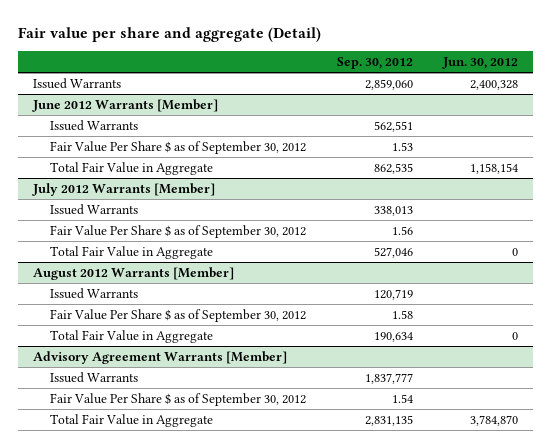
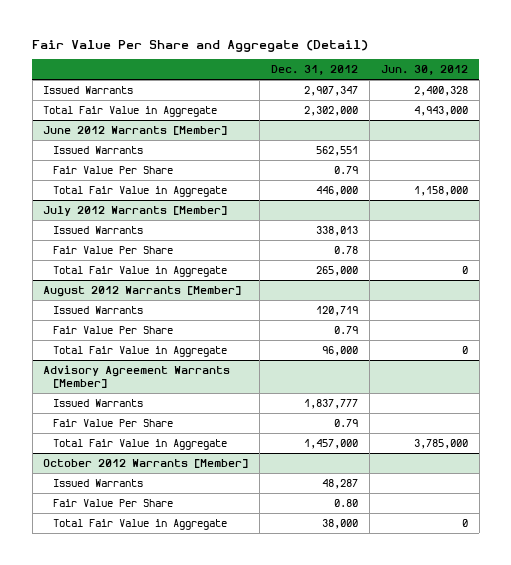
[17,27,321,43] Fair value per share and aggregate (Detail) -> [32,39,369,52] Fair Value Per Share and Aggregate (Detail)
[336,57,413,70] Sep. 30, 2012 -> none
none -> [271,65,359,76] Dec. 31, 2012
none -> [43,105,218,117] Total Fair Value in Aggregate
[50,140,307,154] Fair Value Per Share $ as of September 30, 2012 -> none
none -> [53,165,174,174] Fair Value Per Share
[469,162,518,174] 1,158,154 -> [413,185,468,196] 1,158,000
[50,224,307,238] Fair Value Per Share $ as of September 30, 2012 -> none
none -> [53,245,174,254] Fair Value Per Share
[50,308,307,322] Fair Value Per Share $ as of September 30, 2012 -> none
none -> [53,325,174,334] Fair Value Per Share
[50,392,307,406] Fair Value Per Share $ as of September 30, 2012 -> none
none -> [53,418,174,427] Fair Value Per Share
[469,414,518,426] 3,784,870 -> [413,438,468,449] 3,785,000
none -> [43,458,249,468] October 2012 Warrants [Member]
none -> [53,478,144,487] Issued Warrants
none -> [53,498,174,507] Fair Value Per Share
none -> [53,518,228,530] Total Fair Value in Aggregate

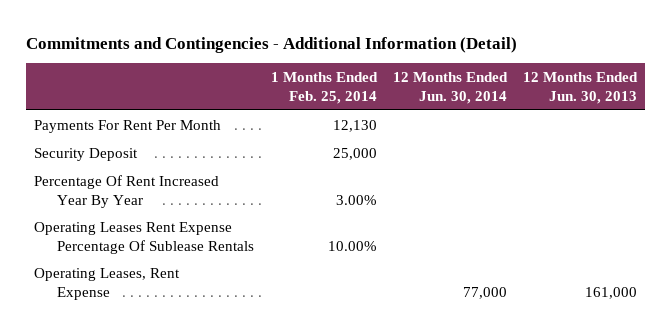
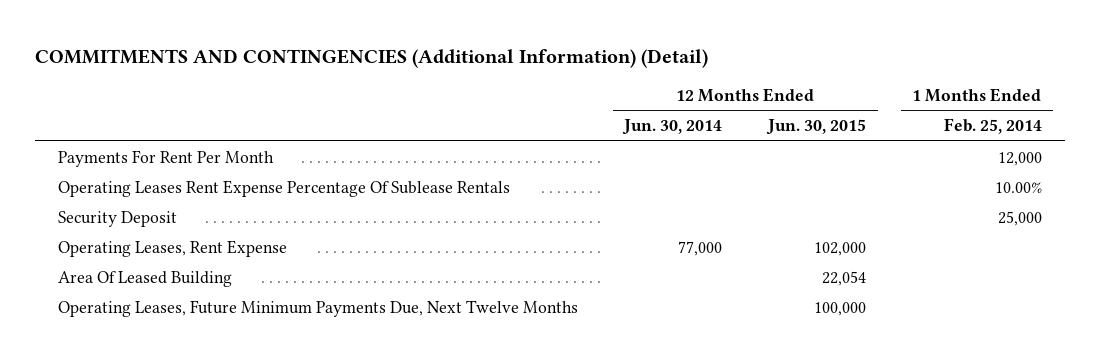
[25,36,517,53] Commitments and Contingencies - Additional Information (Detail) -> [35,48,709,68] COMMITMENTS AND CONTINGENCIES (Additional Information) (Detail)
[523,72,639,104] 12 Months Ended Jun. 30, 2013 -> none
none -> [766,119,867,136] Jun. 30, 2015
[33,174,219,208] Percentage Of Rent Increased Year By Year -> none
[332,119,377,132] 12,130 -> [997,151,1042,166] 12,000
[33,147,138,161] Security Deposit -> [58,210,178,227] Security Deposit
none -> [58,270,233,287] Area Of Leased Building
none -> [58,299,579,317] Operating Leases, Future Minimum Payments Due, Next Twelve Months

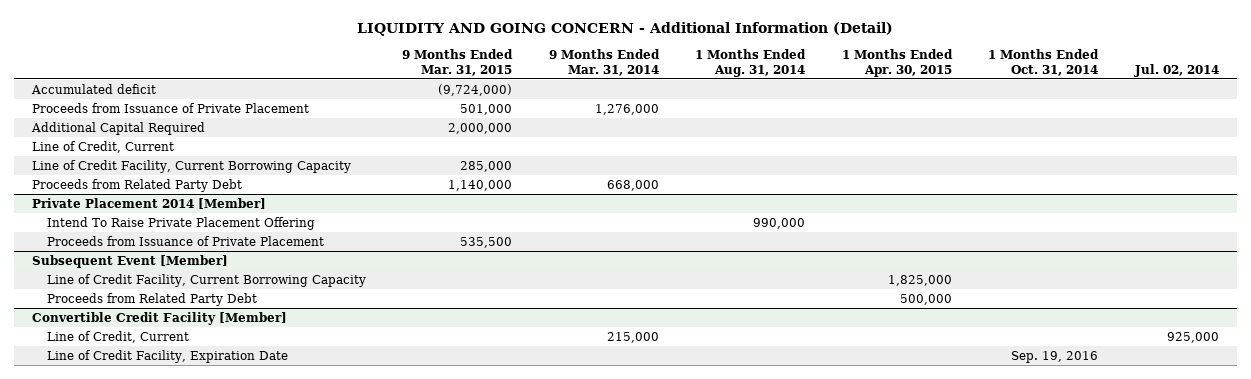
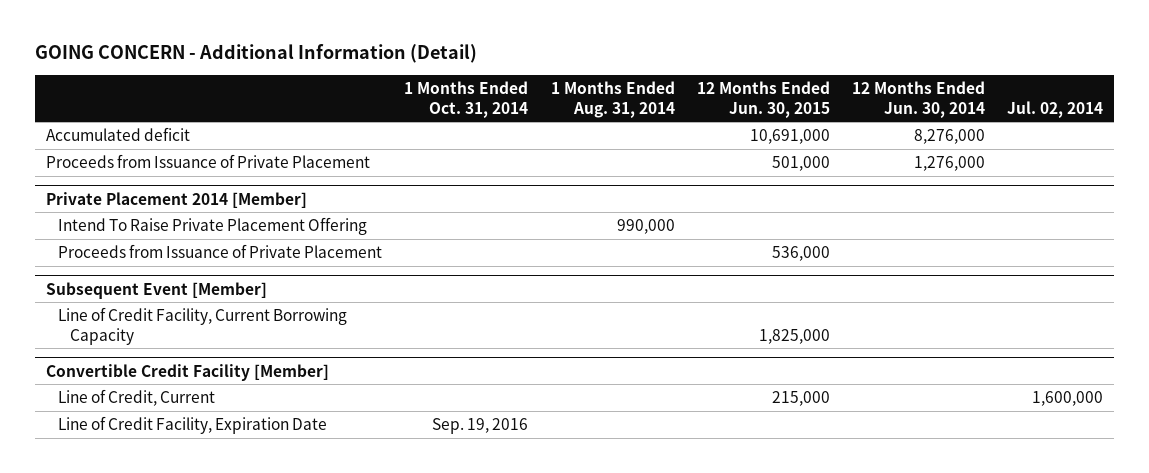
[357,22,894,37] LIQUIDITY AND GOING CONCERN - Additional Information (Detail) -> [34,44,477,64] GOING CONCERN - Additional Information (Detail)
[402,49,514,77] 9 Months Ended Mar. 31, 2015 -> none
[548,49,660,77] 9 Months Ended Mar. 31, 2014 -> none
[841,49,953,78] 1 Months Ended Apr. 30, 2015 -> none
none -> [696,80,830,118] 12 Months Ended Jun. 30, 2015
none -> [852,80,986,118] 12 Months Ended Jun. 30, 2014
[31,121,206,135] Additional Capital Required -> none
[32,140,175,153] Line of Credit, Current -> none
[32,159,352,173] Line of Credit Facility, Current Borrowing Capacity -> none
[32,178,243,192] Proceeds from Related Party Debt -> none
[46,292,257,306] Proceeds from Related Party Debt -> none
[1166,331,1219,343] 925,000 -> [1032,390,1104,406] 1,600,000

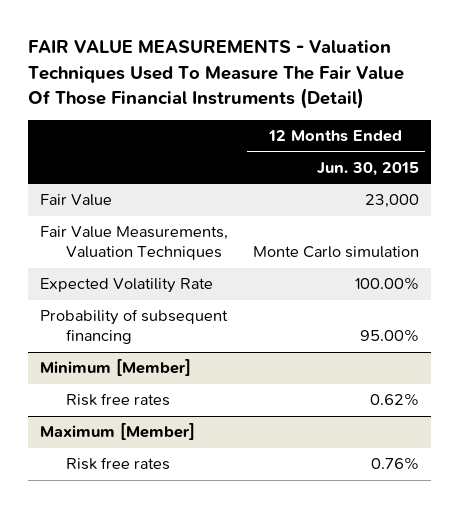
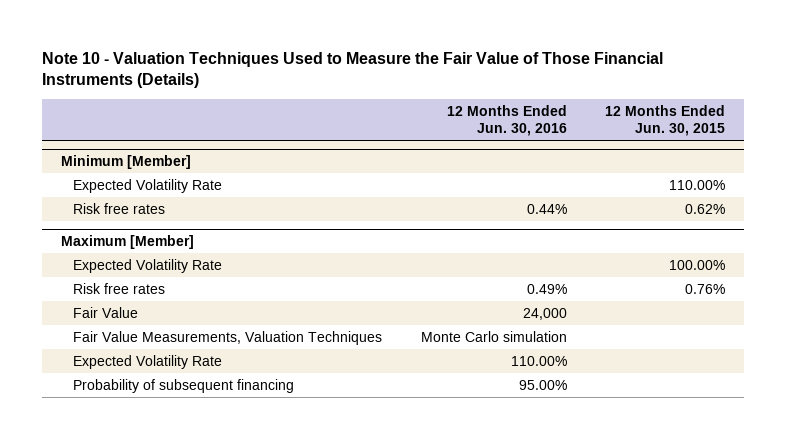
[28,39,405,109] FAIR VALUE MEASUREMENTS - Valuation Techniques Used To Measure The Fair Value Of Those Financial Instruments (Detail) -> [42,51,664,89] Note 10 - Valuation Techniques Used to Measure the Fair Value of Those Financial Instruments (Details)
none -> [446,104,567,137] 12 Months Ended Jun. 30, 2016
[40,194,113,207] Fair Value -> none
[40,226,229,261] Fair Value Measurements, Valuation Techniques -> none
[40,278,214,294] Expected Volatility Rate -> none
[40,309,229,345] Probability of subsequent financing -> none
none -> [73,178,223,193] Expected Volatility Rate
none -> [73,258,223,273] Expected Volatility Rate
none -> [73,306,139,318] Fair Value
none -> [73,330,383,345] Fair Value Measurements, Valuation Techniques
none -> [73,354,223,369] Expected Volatility Rate
none -> [73,378,295,393] Probability of subsequent financing

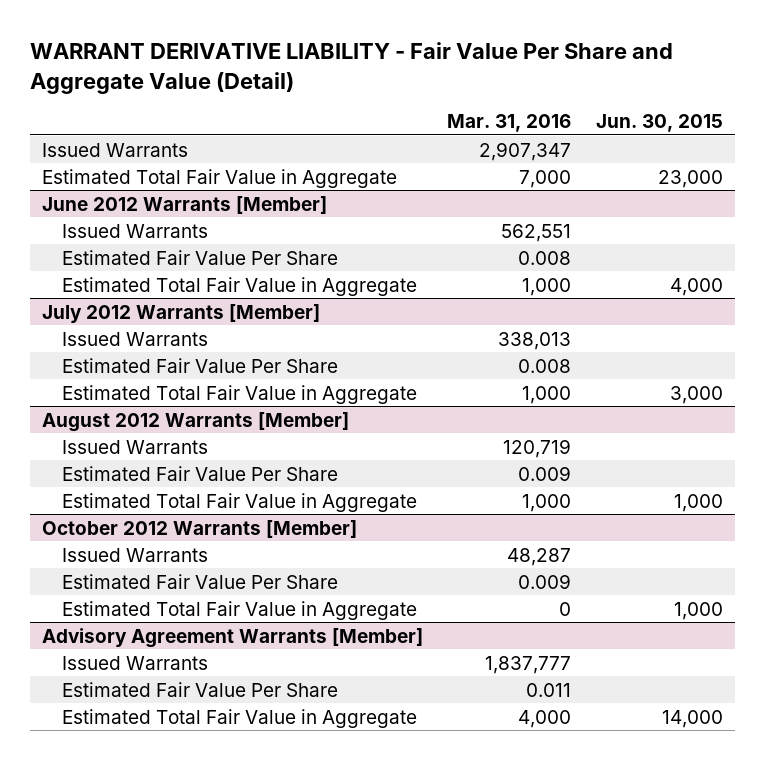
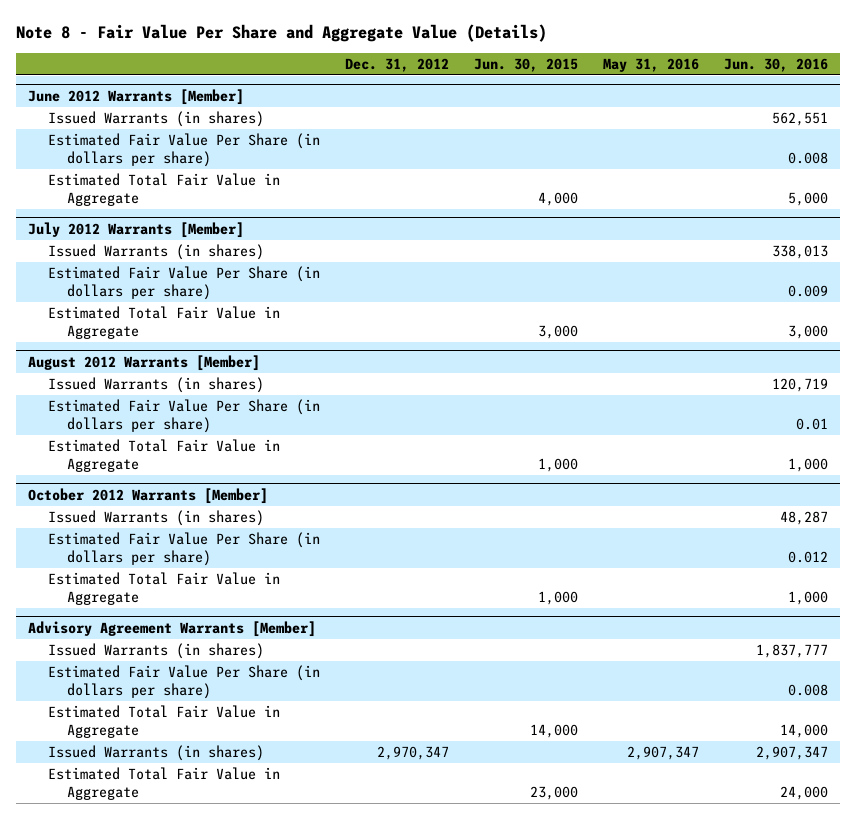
[29,42,673,94] WARRANT DERIVATIVE LIABILITY - Fair Value Per Share and Aggregate Value (Detail) -> [15,24,547,43] Note 8 - Fair Value Per Share and Aggregate Value (Details)
[447,114,572,133] Mar. 31, 2016 -> none
none -> [344,58,449,73] Dec. 31, 2012
none -> [602,58,699,73] May 31, 2016
none -> [723,58,828,73] Jun. 30, 2016
[41,142,188,157] Issued Warrants -> none
[41,168,397,188] Estimated Total Fair Value in Aggregate -> none
[61,223,208,238] Issued Warrants -> [47,111,264,128] Issued Warrants (in shares)
[61,249,338,265] Estimated Fair Value Per Share -> [47,133,320,167] Estimated Fair Value Per Share (in dollars per share)
[61,331,208,346] Issued Warrants -> [47,244,264,261] Issued Warrants (in shares)
[61,357,338,373] Estimated Fair Value Per Share -> [47,266,320,300] Estimated Fair Value Per Share (in dollars per share)
[61,439,208,454] Issued Warrants -> [47,377,264,394] Issued Warrants (in shares)
[61,465,338,481] Estimated Fair Value Per Share -> [47,399,320,433] Estimated Fair Value Per Share (in dollars per share)
[61,547,208,562] Issued Warrants -> [47,510,264,527] Issued Warrants (in shares)
[61,573,338,589] Estimated Fair Value Per Share -> [47,532,320,566] Estimated Fair Value Per Share (in dollars per share)
[61,655,208,670] Issued Warrants -> [47,643,264,660] Issued Warrants (in shares)
[61,681,338,697] Estimated Fair Value Per Share -> [47,665,320,699] Estimated Fair Value Per Share (in dollars per share)
none -> [47,745,264,762] Issued Warrants (in shares)
none -> [47,767,280,800] Estimated Total Fair Value in Aggregate

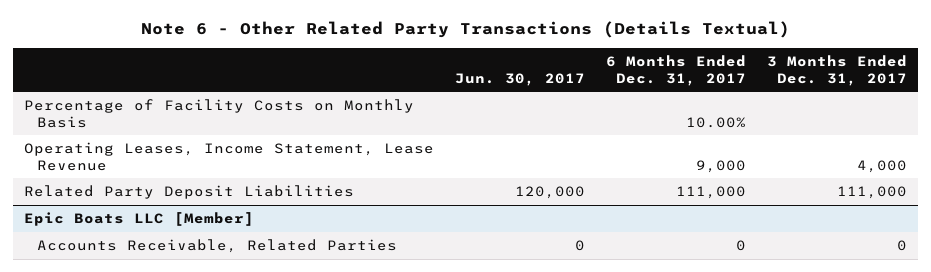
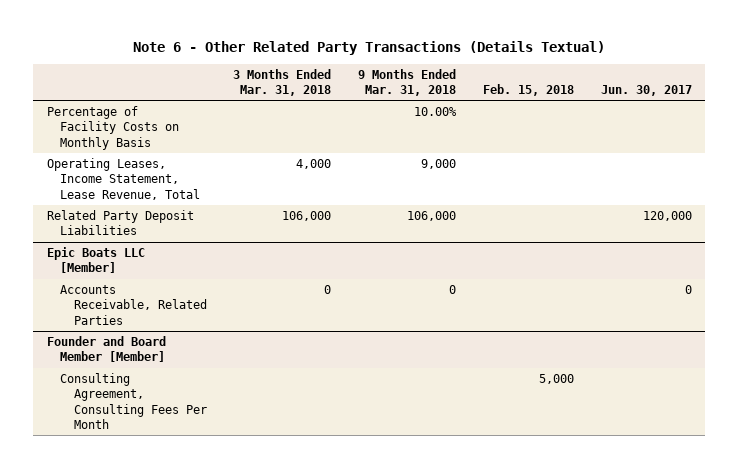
[606,54,747,86] 6 Months Ended Dec. 31, 2017 -> none
[767,54,908,86] 3 Months Ended Dec. 31, 2017 -> none
none -> [233,68,332,96] 3 Months Ended Mar. 31, 2018
none -> [358,68,457,96] 9 Months Ended Mar. 31, 2018
none -> [482,83,574,96] Feb. 15, 2018
[23,142,434,171] Operating Leases, Income Statement, Lease Revenue -> [46,158,201,200] Operating Leases, Income Statement, Lease Revenue, Total
none -> [46,336,166,363] Founder and Board Member [Member]
none -> [60,373,207,429] Consulting Agreement, Consulting Fees Per Month

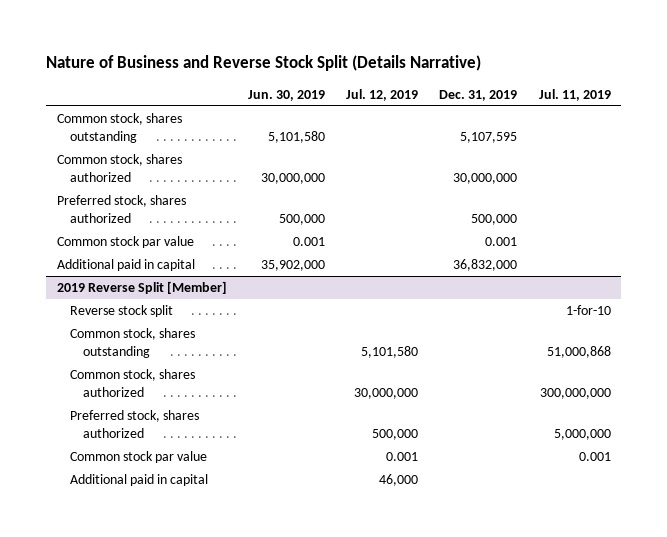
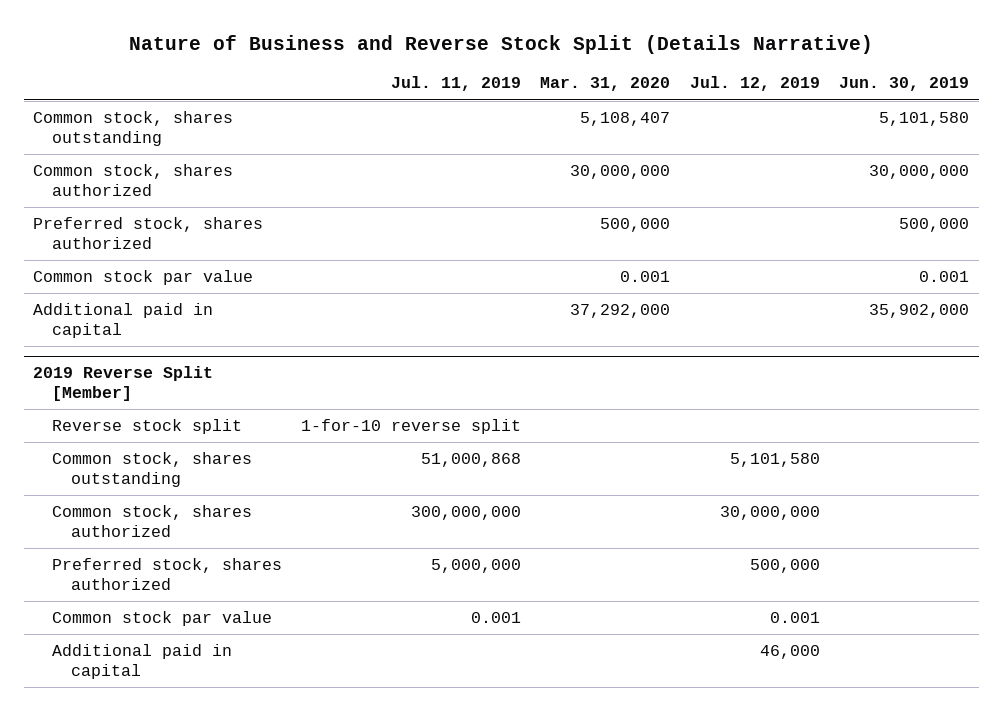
[439,89,518,101] Dec. 31, 2019 -> none
none -> [540,77,671,92] Mar. 31, 2020
[565,305,611,316] 1-for-10 -> [301,419,522,435] 1-for-10 reverse split

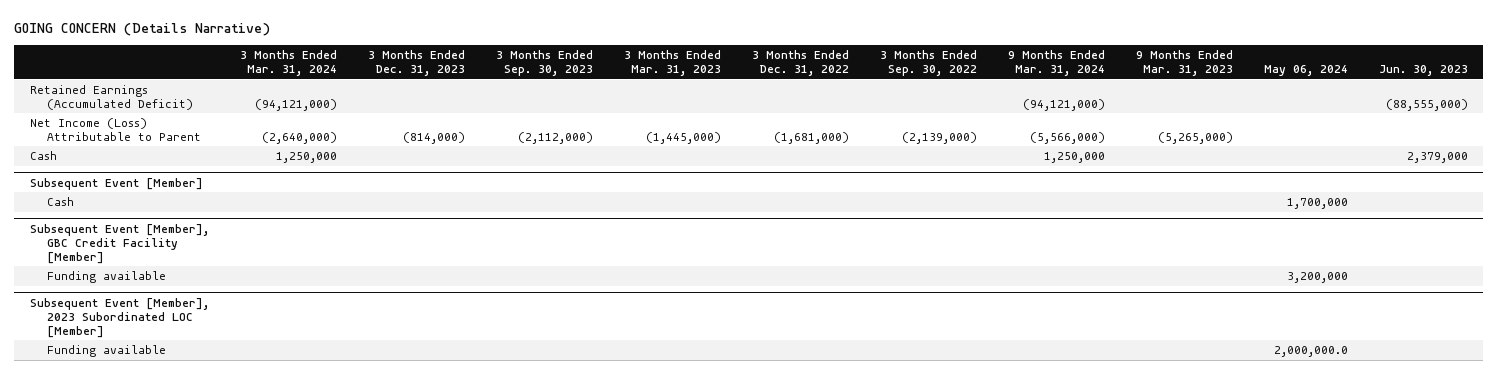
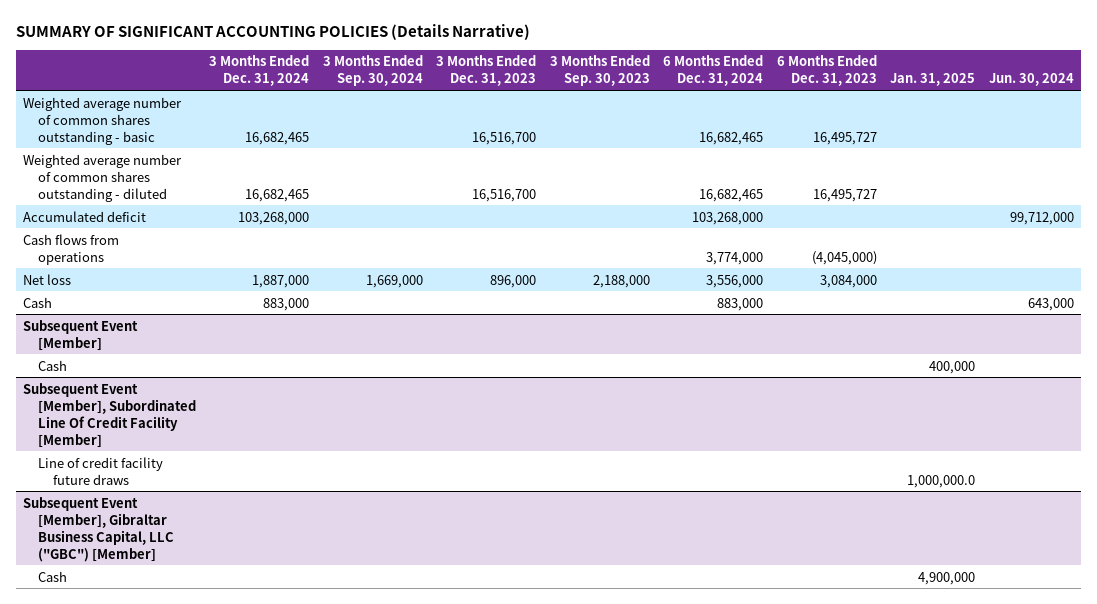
[14,23,271,37] GOING CONCERN (Details Narrative) -> [16,23,531,40] SUMMARY OF SIGNIFICANT ACCOUNTING POLICIES (Details Narrative)
[239,50,337,77] 3 Months Ended Mar. 31, 2024 -> none
[623,50,721,77] 3 Months Ended Mar. 31, 2023 -> none
[751,50,849,77] 3 Months Ended Dec. 31, 2022 -> none
[879,50,977,77] 3 Months Ended Sep. 30, 2022 -> none
[1007,50,1105,77] 9 Months Ended Mar. 31, 2024 -> none
[1135,50,1233,77] 9 Months Ended Mar. 31, 2023 -> none
[1263,65,1348,77] May 06, 2024 -> none
[1378,65,1468,77] Jun. 30, 2023 -> none
none -> [209,55,310,87] 3 Months Ended Dec. 31, 2024
none -> [322,55,423,87] 3 Months Ended Sep. 30, 2024
none -> [663,55,764,87] 6 Months Ended Dec. 31, 2024
none -> [776,55,877,87] 6 Months Ended Dec. 31, 2023
none -> [890,73,976,87] Jan. 31, 2025
none -> [988,73,1074,87] Jun. 30, 2024
none -> [22,96,182,145] Weighted average number of common shares outstanding - basic
none -> [22,153,182,202] Weighted average number of common shares outstanding - diluted
[29,84,193,110] Retained Earnings (Accumulated Deficit) -> [22,210,146,222] Accumulated deficit
none -> [22,233,119,265] Cash flows from operations
[29,117,201,141] Net Income (Loss) Attributable to Parent -> [22,273,71,285] Net loss
[402,131,465,144] (814,000) -> [490,274,537,288] 896,000
[517,131,593,144] (2,112,000) -> [592,274,650,288] 2,188,000
[46,270,166,283] Funding available -> none
[29,297,209,338] Subsequent Event [Member], 2023 Subordinated LOC [Member] -> none
[46,344,166,357] Funding available -> none
[29,223,209,264] Subsequent Event [Member], GBC Credit Facility [Member] -> [22,382,196,448] Subsequent Event [Member], Subordinated Line Of Credit Facility [Member]
none -> [37,456,163,485] Line of credit facility future draws
none -> [22,496,174,562] Subsequent Event [Member], Gibraltar Business Capital, LLC ("GBC") [Member]
none -> [37,570,67,582] Cash

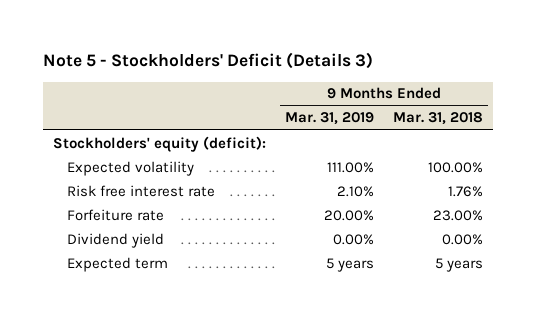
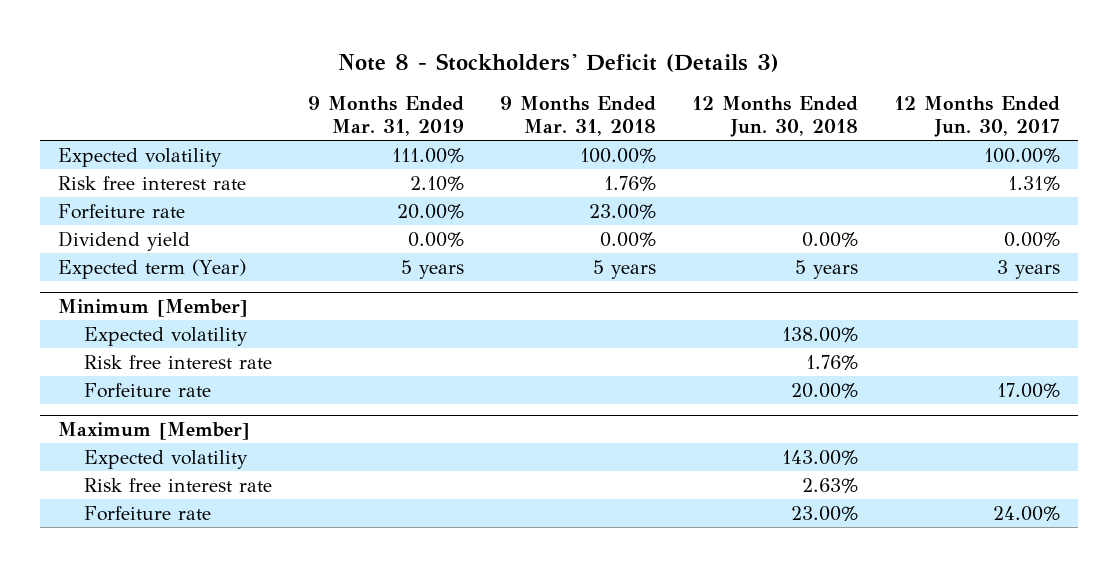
[42,52,373,70] Note 5 - Stockholders' Deficit (Details 3) -> [338,53,780,73] Note 8 - Stockholders' Deficit (Details 3)
none -> [692,96,859,138] 12 Months Ended Jun. 30, 2018
none -> [894,96,1061,138] 12 Months Ended Jun. 30, 2017
[52,135,266,152] Stockholders' equity (deficit): -> none
[67,256,169,272] Expected term -> [58,258,247,279] Expected term (Year)
none -> [58,298,249,317] Minimum [Member]
none -> [84,326,249,346] Expected volatility
none -> [84,354,273,369] Risk free interest rate
none -> [84,382,212,398] Forfeiture rate
none -> [58,421,251,440] Maximum [Member]
none -> [84,449,249,469] Expected volatility
none -> [84,477,273,492] Risk free interest rate
none -> [84,505,212,521] Forfeiture rate

